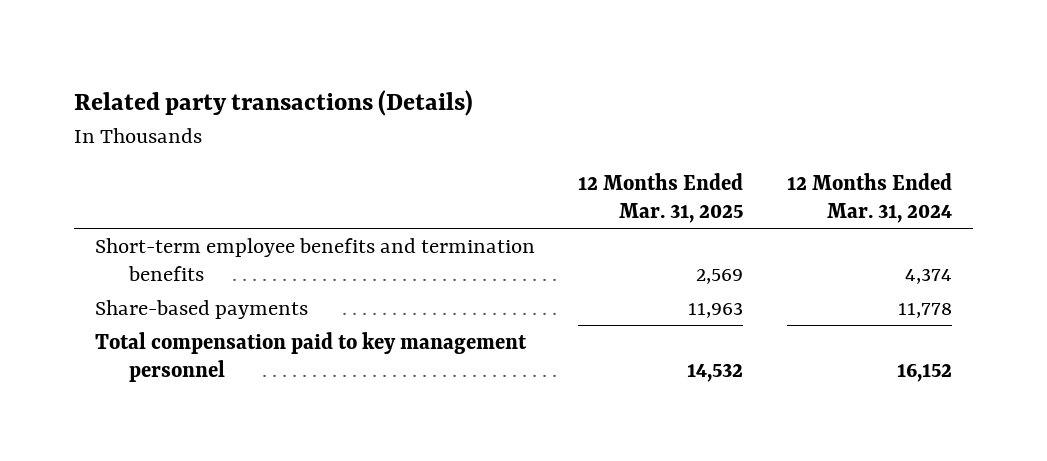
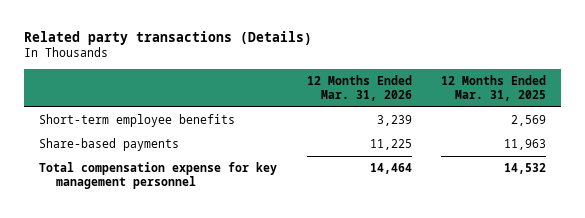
[786,173,952,224] 12 Months Ended Mar. 31, 2024 -> none
none -> [306,74,412,102] 12 Months Ended Mar. 31, 2026
[95,237,536,281] Short-term employee benefits and termination benefits -> [39,113,236,127] Short-term employee benefits
[95,331,528,382] Total compensation paid to key management personnel -> [39,161,278,190] Total compensation expense for key management personnel

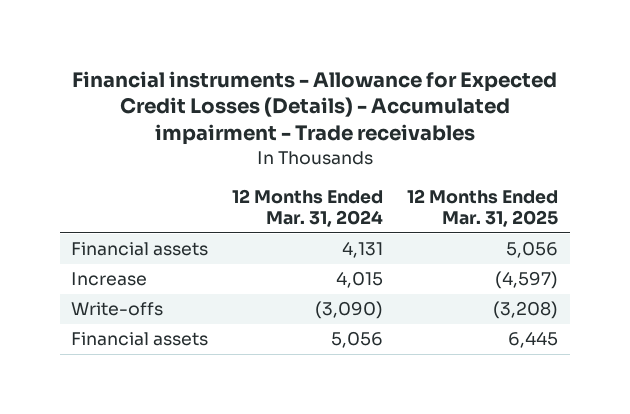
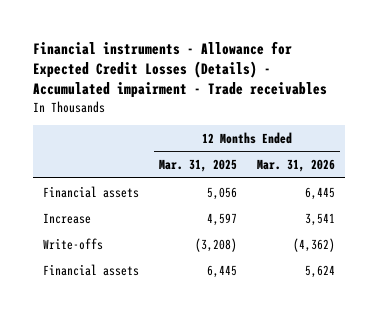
[232,188,384,227] 12 Months Ended Mar. 31, 2024 -> none
none -> [257,159,336,173] Mar. 31, 2026
[495,271,559,290] (4,597) -> [207,212,238,226] 4,597

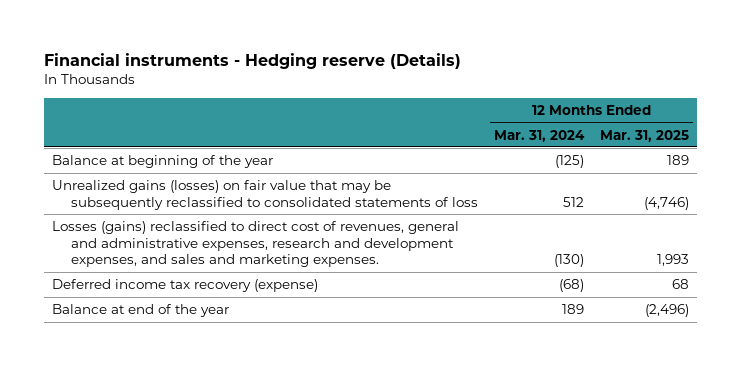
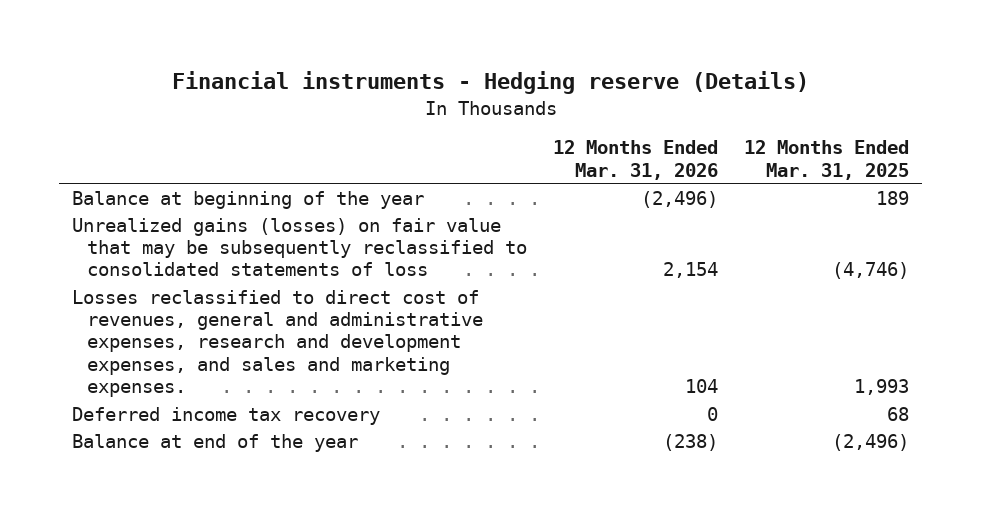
[494,129,586,142] Mar. 31, 2024 -> none
none -> [552,140,718,180] 12 Months Ended Mar. 31, 2026
[52,221,460,268] Losses (gains) reclassified to direct cost of revenues, general and administrative expenses, research and development expenses, and sales and marketing expenses. -> [72,289,483,397] Losses reclassified to direct cost of revenues, general and administrative expenses, research and development expenses, and sales and marketing expenses.
[52,279,319,293] Deferred income tax recovery (expense) -> [72,406,381,425] Deferred income tax recovery

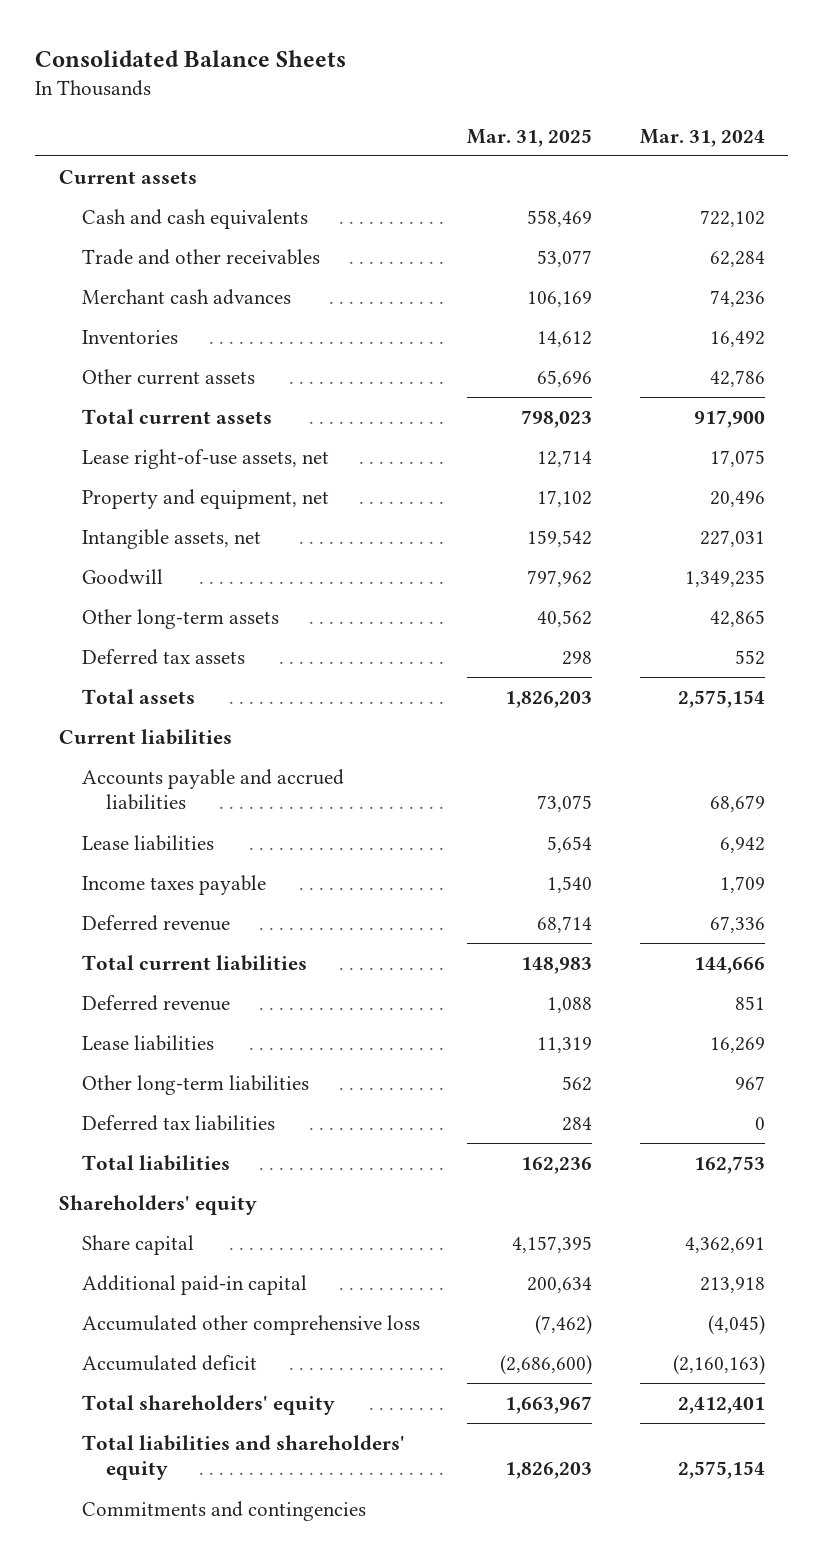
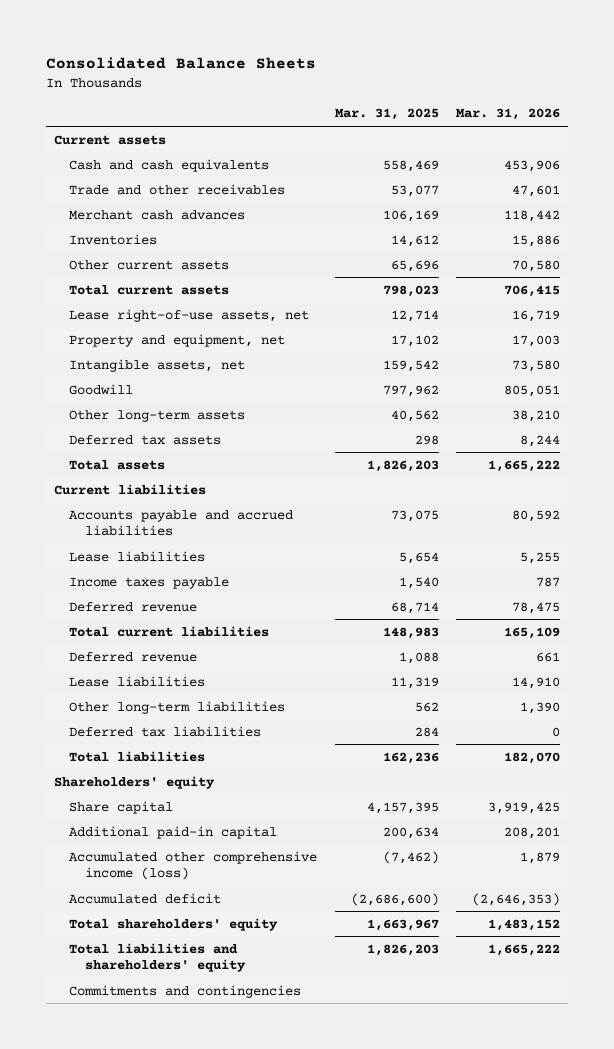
[639,128,765,147] Mar. 31, 2024 -> none
none -> [455,108,560,121] Mar. 31, 2026
[82,1314,421,1335] Accumulated other comprehensive loss -> [69,850,318,881] Accumulated other comprehensive income (loss)

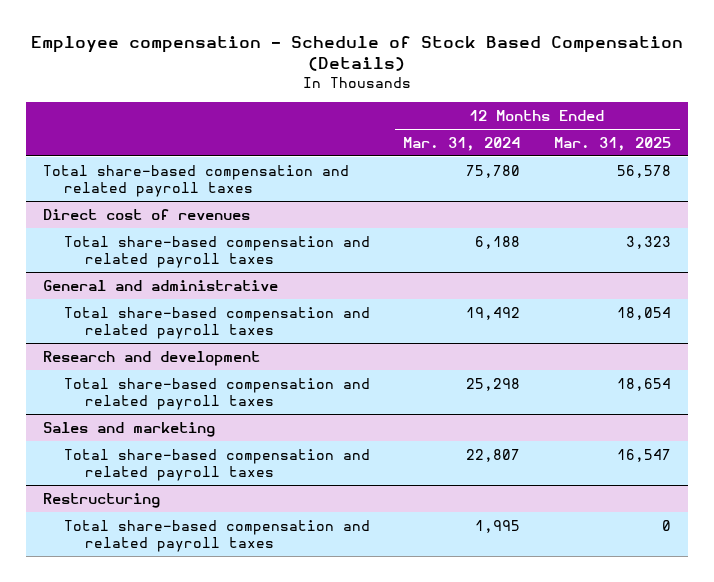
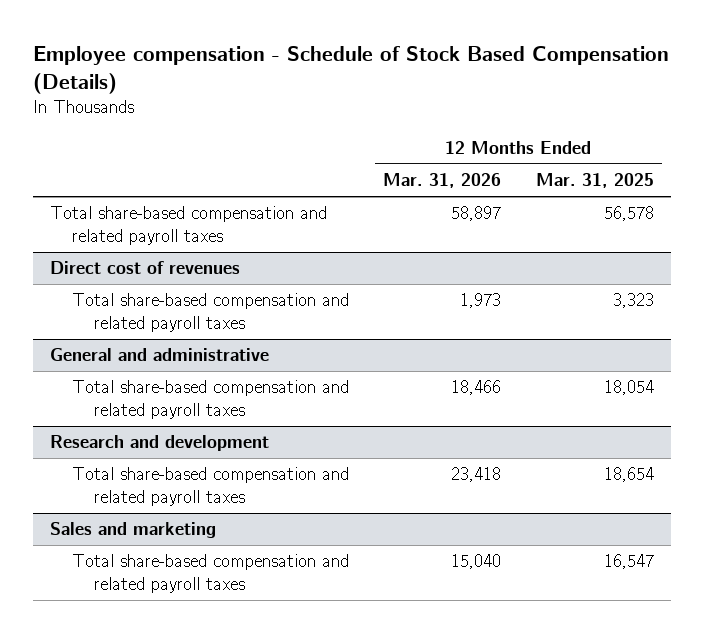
[403,136,521,151] Mar. 31, 2024 -> none
none -> [383,173,502,189] Mar. 31, 2026
[42,492,160,508] Restructuring -> none
[63,519,370,552] Total share-based compensation and related payroll taxes -> none

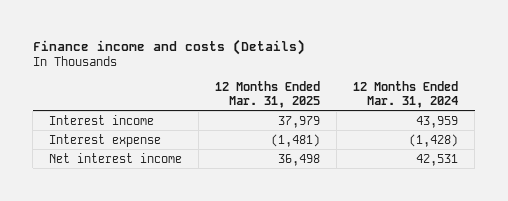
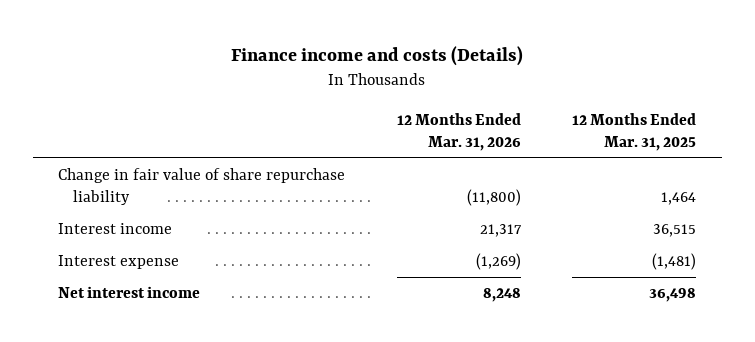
[353,81,459,108] 12 Months Ended Mar. 31, 2024 -> none
none -> [396,113,521,151] 12 Months Ended Mar. 31, 2026
none -> [58,168,346,206] Change in fair value of share repurchase liability
[278,115,321,128] 37,979 -> [653,224,697,238] 36,515

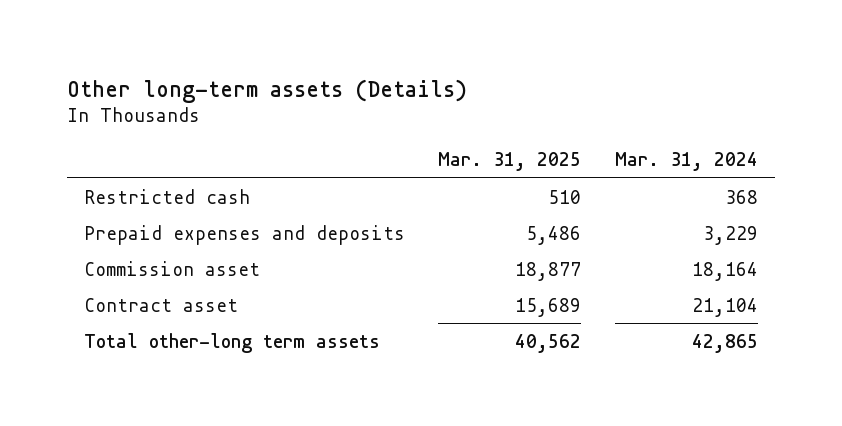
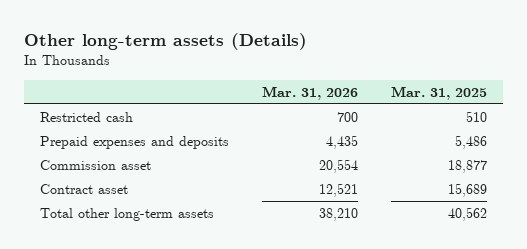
[615,152,759,172] Mar. 31, 2024 -> none
none -> [262,85,359,100] Mar. 31, 2026
[83,332,380,353] Total other-long term assets -> [40,207,215,221] Total other long-term assets

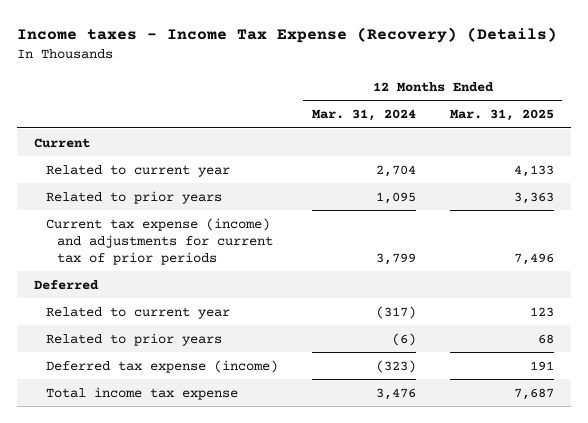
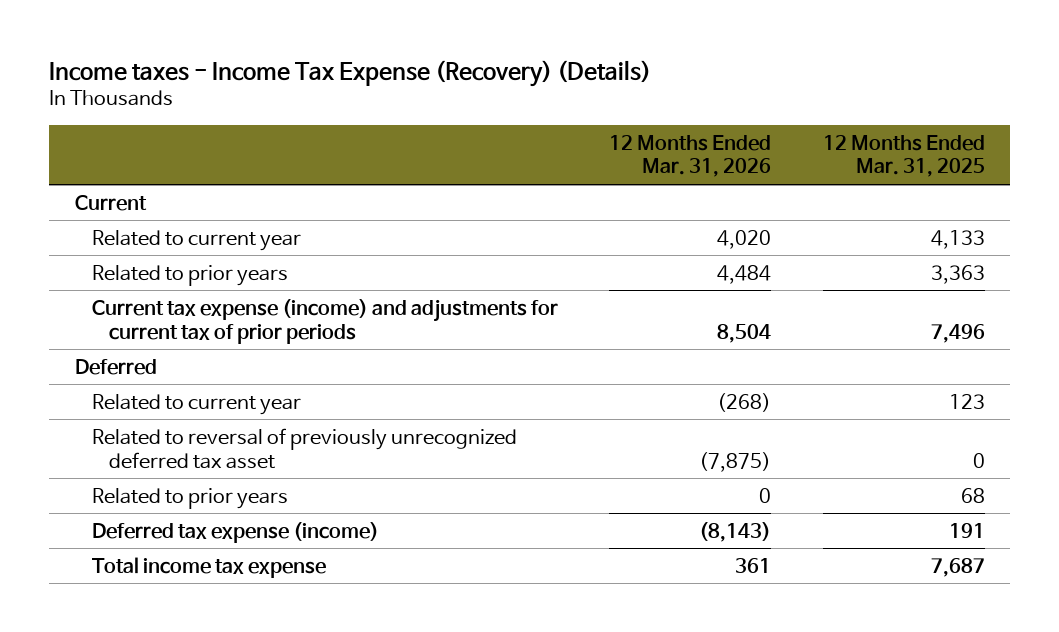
[311,108,416,121] Mar. 31, 2024 -> none
none -> [609,134,772,178] 12 Months Ended Mar. 31, 2026
none -> [92,427,518,469] Related to reversal of previously unrecognized deferred tax asset

